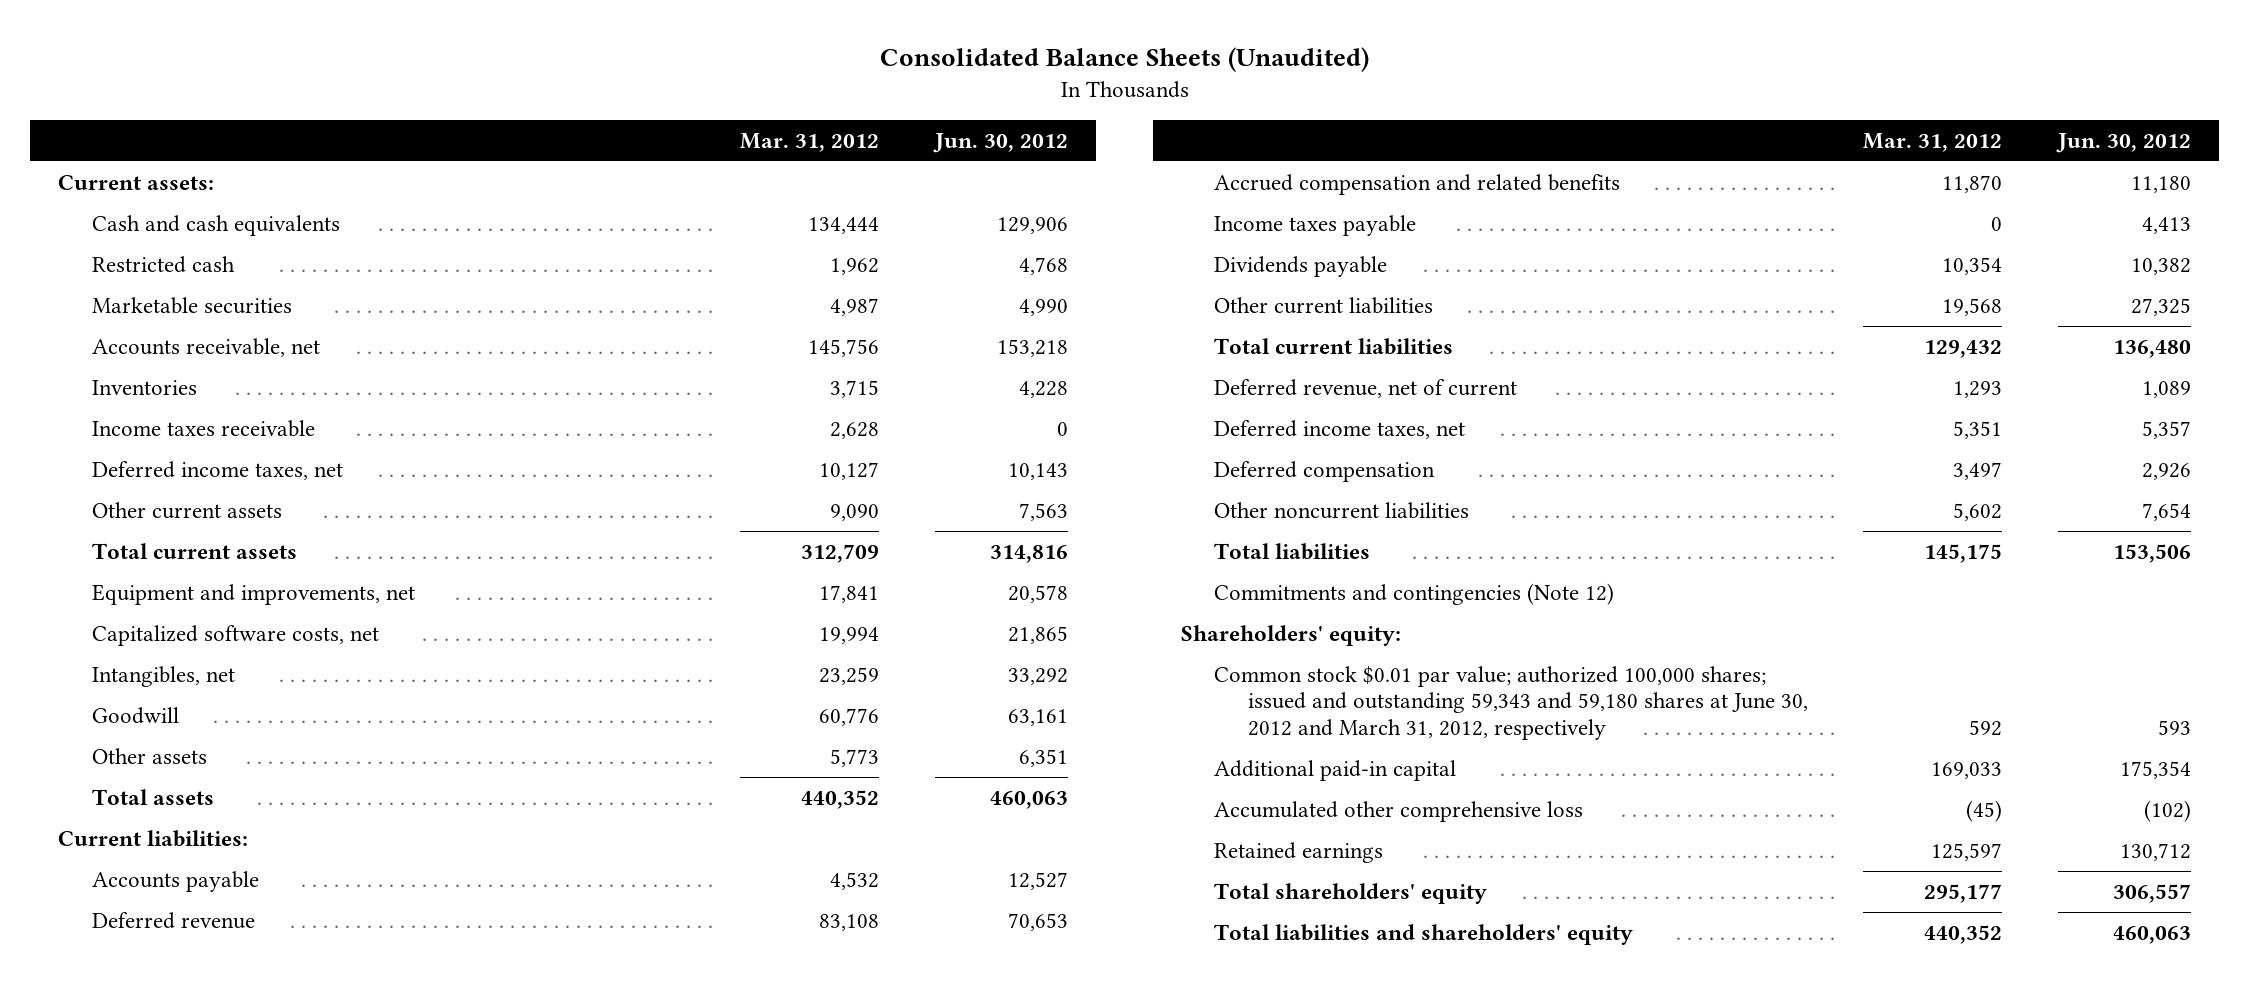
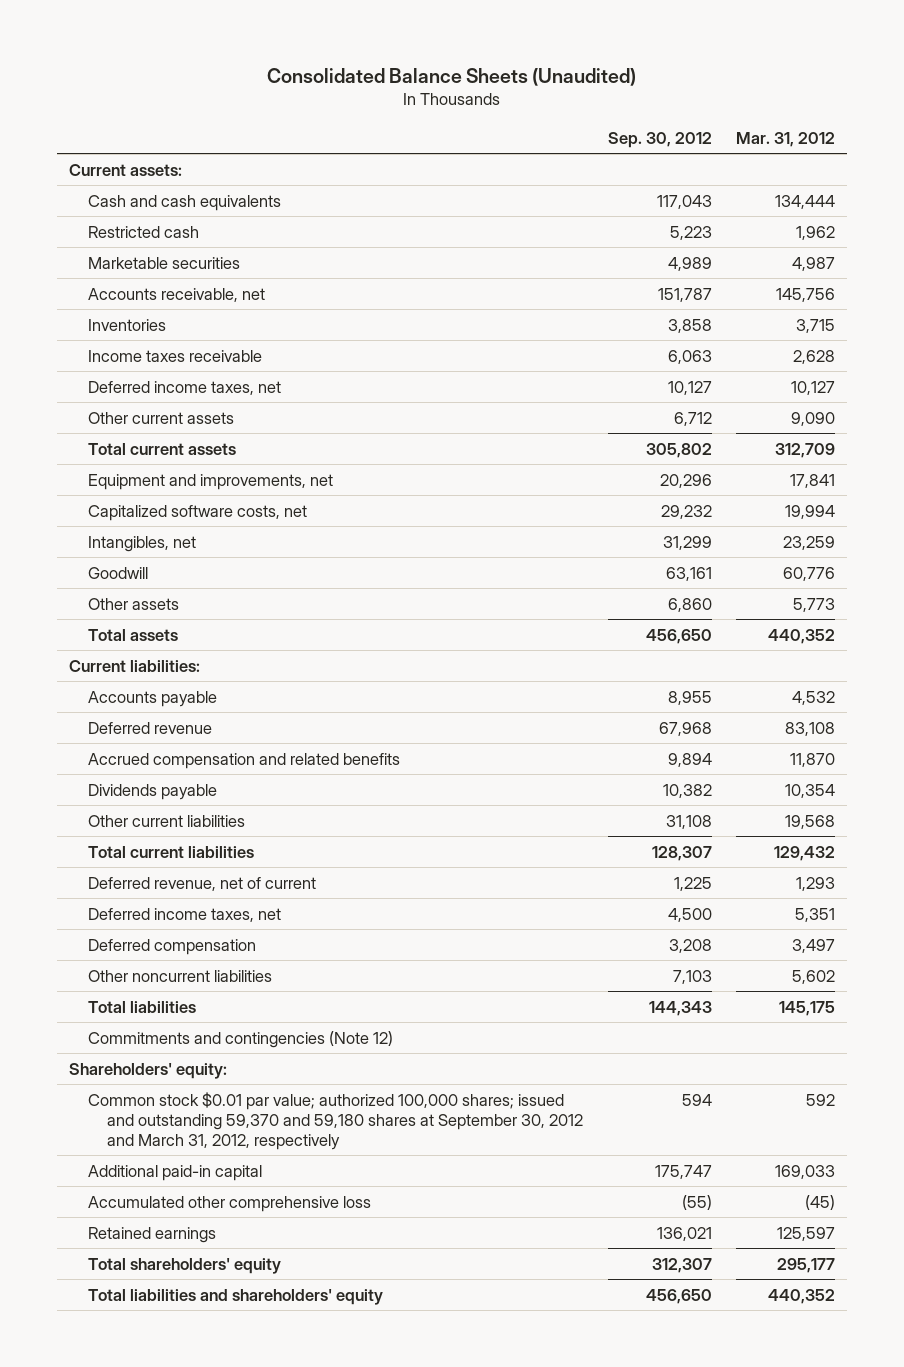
[933,132,1069,153] Jun. 30, 2012 -> none
none -> [607,131,712,148] Sep. 30, 2012
[1214,214,1417,236] Income taxes payable -> none
[1214,665,1808,741] Common stock $0.01 par value; authorized 100,000 shares; issued and outstanding 59,343 and 59,180 shares at June 30, 2012 and March 31, 2012, respectively -> [88,1091,584,1150] Common stock $0.01 par value; authorized 100,000 shares; issued and outstanding 59,370 and 59,180 shares at September 30, 2012 and March 31, 2012, respectively

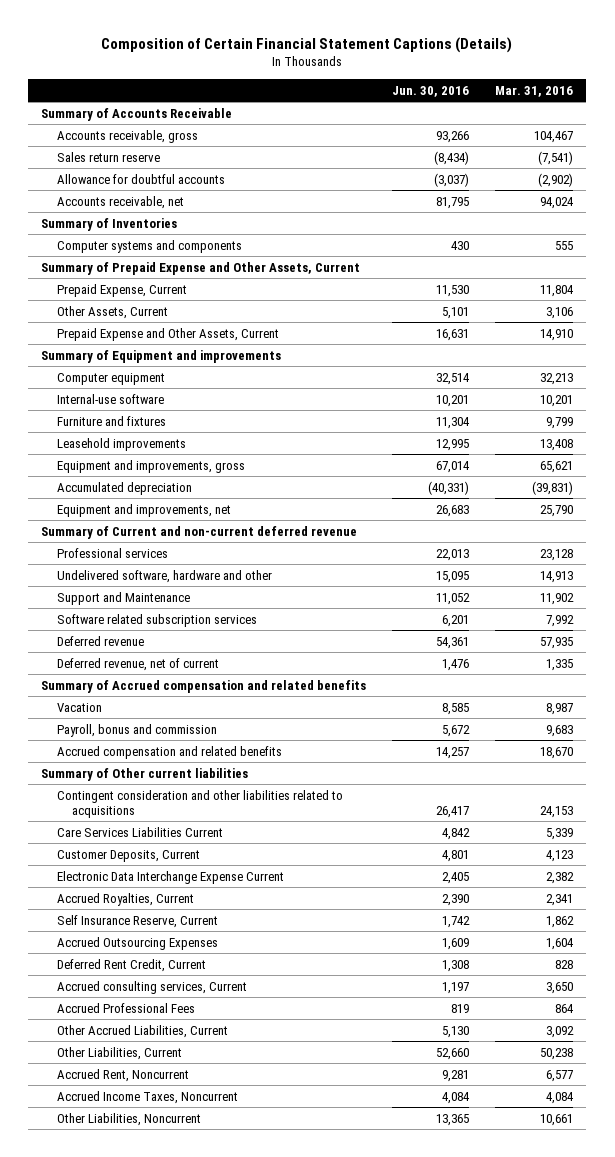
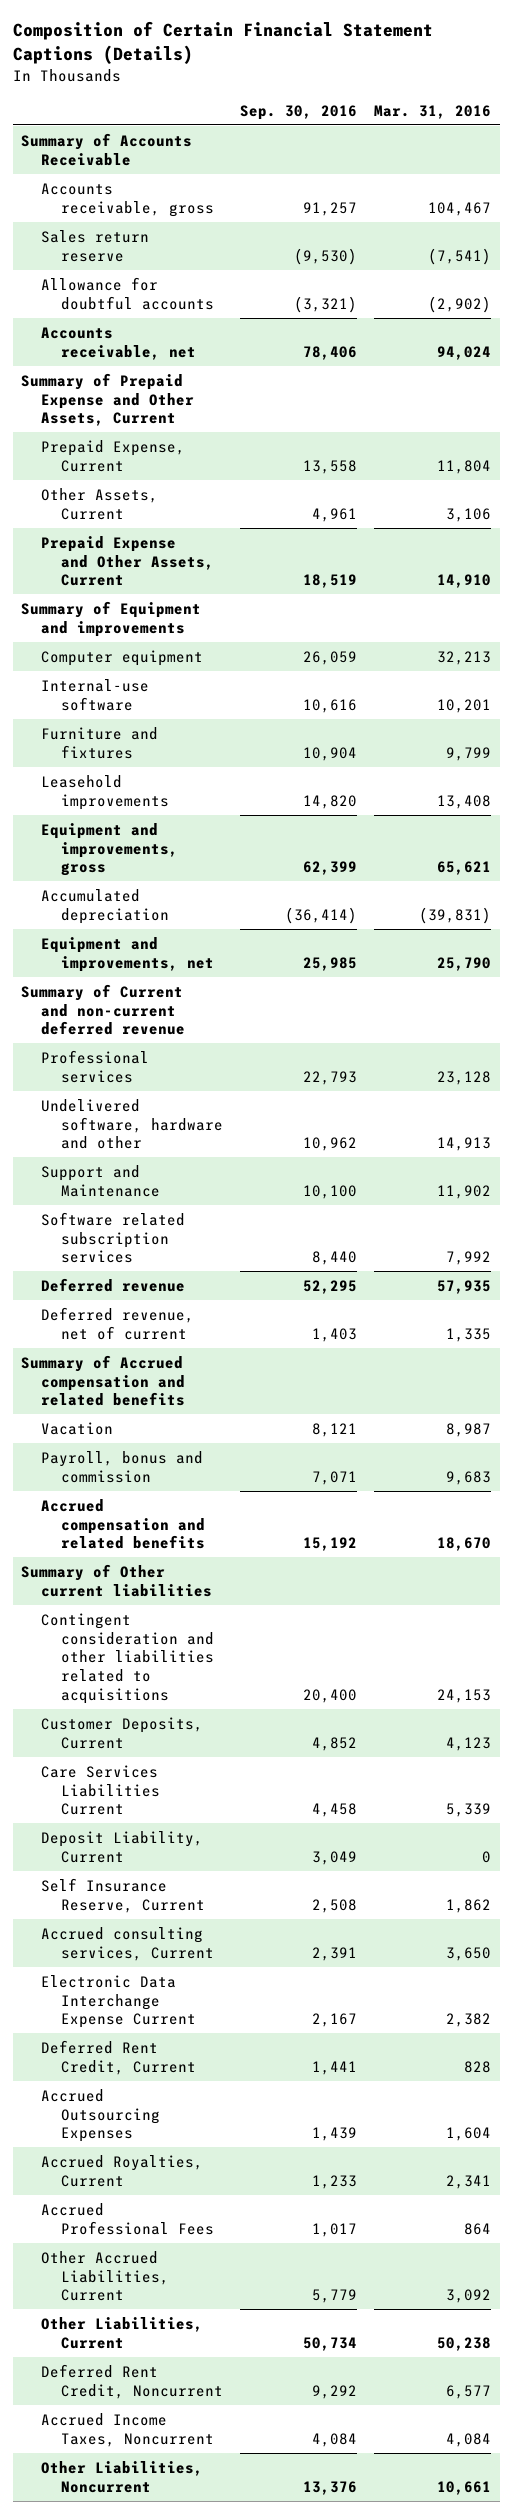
[392,85,470,97] Jun. 30, 2016 -> none
none -> [240,104,358,120] Sep. 30, 2016
[41,217,178,231] Summary of Inventories -> none
[56,239,242,253] Computer systems and components -> none
[56,826,223,837] Care Services Liabilities Current -> [41,1764,161,1816] Care Services Liabilities Current
none -> [41,1830,204,1863] Deposit Liability, Current
[56,870,284,884] Electronic Data Interchange Expense Current -> [41,1974,197,2029] Electronic Data Interchange Expense Current
[56,958,206,972] Deferred Rent Credit, Current -> [41,2039,197,2075] Deferred Rent Credit, Current
[56,936,218,950] Accrued Outsourcing Expenses -> [41,2088,161,2143] Accrued Outsourcing Expenses
[56,892,194,906] Accrued Royalties, Current -> [41,2154,204,2187] Accrued Royalties, Current
[56,1068,189,1082] Accrued Rent, Noncurrent -> [41,2363,224,2399] Deferred Rent Credit, Noncurrent

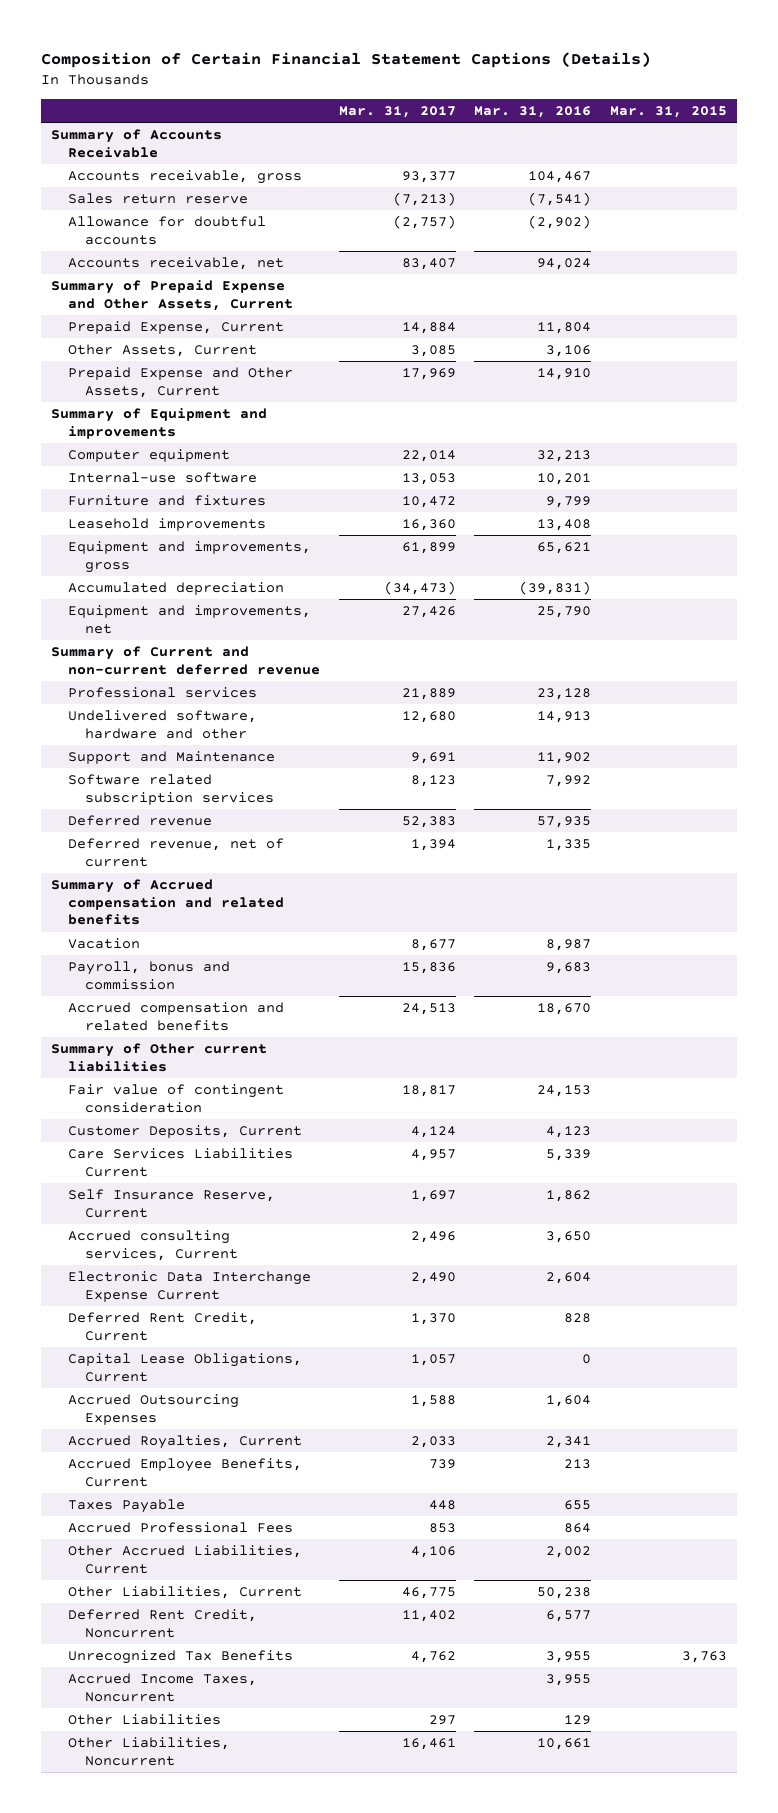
[240,104,358,120] Sep. 30, 2016 -> none
none -> [338,106,456,119] Mar. 31, 2017
none -> [610,106,728,119] Mar. 31, 2015
[41,1612,215,1704] Contingent consideration and other liabilities related to acquisitions -> [67,1084,284,1113] Fair value of contingent consideration
[41,1830,204,1863] Deposit Liability, Current -> none
[446,2013,492,2028] 2,382 -> [546,1272,592,1285] 2,604
none -> [67,1353,302,1382] Capital Lease Obligations, Current
none -> [67,1458,302,1487] Accrued Employee Benefits, Current
none -> [67,1499,185,1514] Taxes Payable
[446,2289,492,2304] 3,092 -> [546,1546,592,1559] 2,002
none -> [67,1650,293,1665] Unrecognized Tax Benefits
[446,2432,492,2447] 4,084 -> [546,1674,592,1687] 3,955
none -> [67,1714,221,1726] Other Liabilities

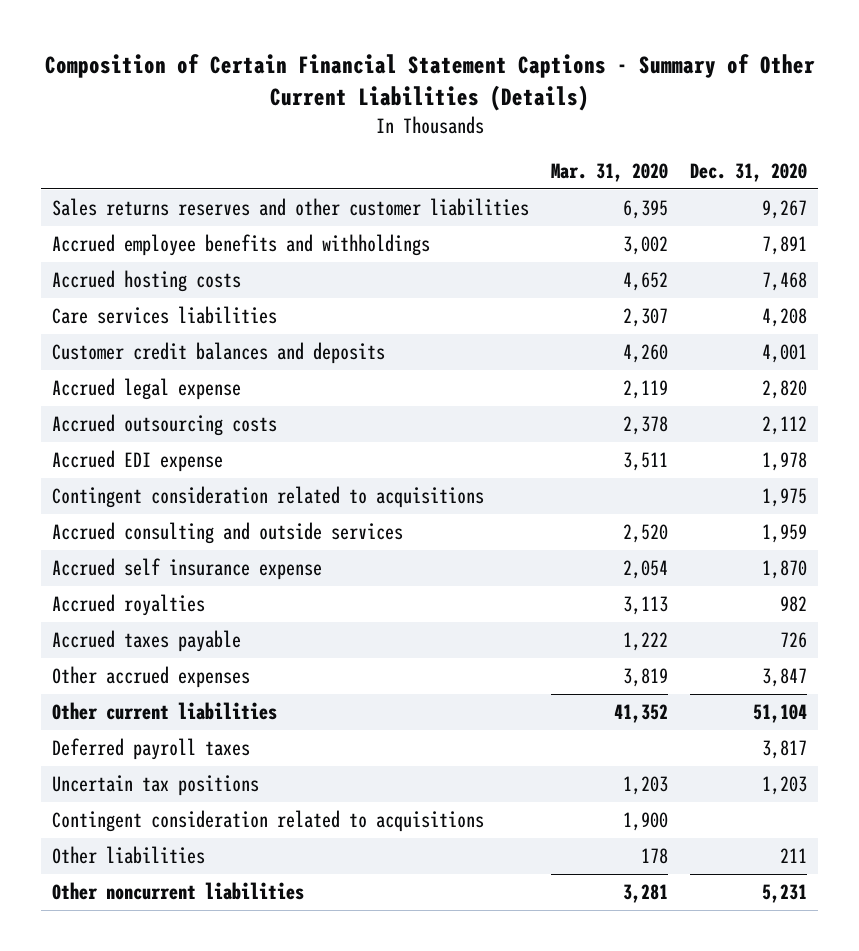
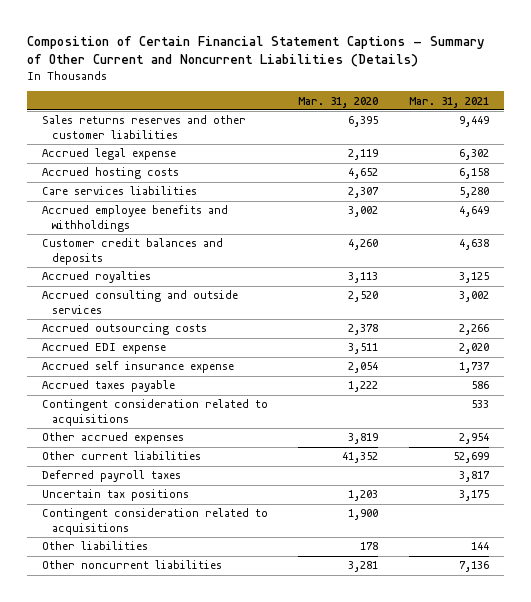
[44,53,815,111] Composition of Certain Financial Statement Captions - Summary of Other Current Liabilities (Details) -> [27,35,486,67] Composition of Certain Financial Statement Captions - Summary of Other Current and Noncurrent Liabilities (Details)
[690,163,808,183] Dec. 31, 2020 -> none
none -> [408,96,489,108] Mar. 31, 2021
[52,378,242,401] Accrued legal expense -> [42,148,177,161] Accrued legal expense
[52,234,431,257] Accrued employee benefits and withholdings -> [42,205,229,232] Accrued employee benefits and withholdings
[52,594,206,617] Accrued royalties -> [42,271,152,284] Accrued royalties
[52,522,404,545] Accrued consulting and outside services -> [42,290,239,314] Accrued consulting and outside services
[52,486,485,509] Contingent consideration related to acquisitions -> [42,399,269,426] Contingent consideration related to acquisitions

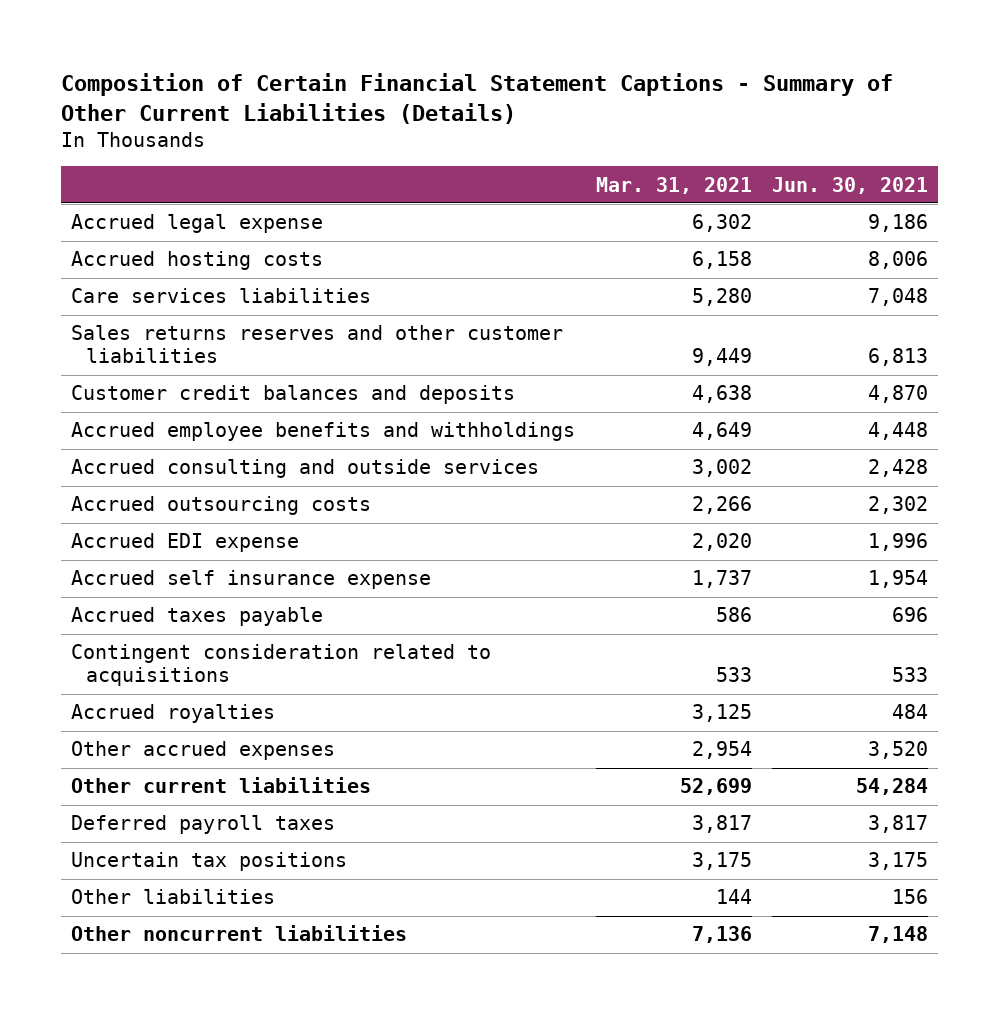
[27,35,486,67] Composition of Certain Financial Statement Captions - Summary of Other Current and Noncurrent Liabilities (Details) -> [61,73,894,124] Composition of Certain Financial Statement Captions - Summary of Other Current Liabilities (Details)
[298,96,379,108] Mar. 31, 2020 -> none
none -> [771,176,928,194] Jun. 30, 2021
[42,115,247,139] Sales returns reserves and other customer liabilities -> [71,325,564,364] Sales returns reserves and other customer liabilities
[42,205,229,232] Accrued employee benefits and withholdings -> [71,422,576,442] Accrued employee benefits and withholdings
[42,271,152,284] Accrued royalties -> [71,704,276,724] Accrued royalties
[42,508,269,535] Contingent consideration related to acquisitions -> none

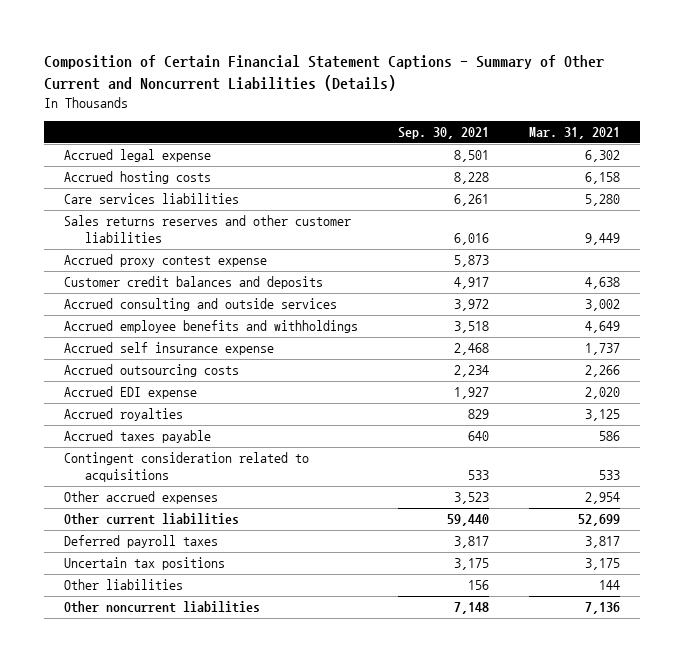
[61,73,894,124] Composition of Certain Financial Statement Captions - Summary of Other Current Liabilities (Details) -> [44,55,605,92] Composition of Certain Financial Statement Captions - Summary of Other Current and Noncurrent Liabilities (Details)
[771,176,928,194] Jun. 30, 2021 -> none
none -> [397,127,489,140] Sep. 30, 2021
none -> [64,254,268,268] Accrued proxy contest expense
[71,422,576,442] Accrued employee benefits and withholdings -> [64,320,359,334] Accrued employee benefits and withholdings
[71,570,432,590] Accrued self insurance expense -> [64,342,275,356] Accrued self insurance expense
[71,704,276,724] Accrued royalties -> [64,408,184,422] Accrued royalties

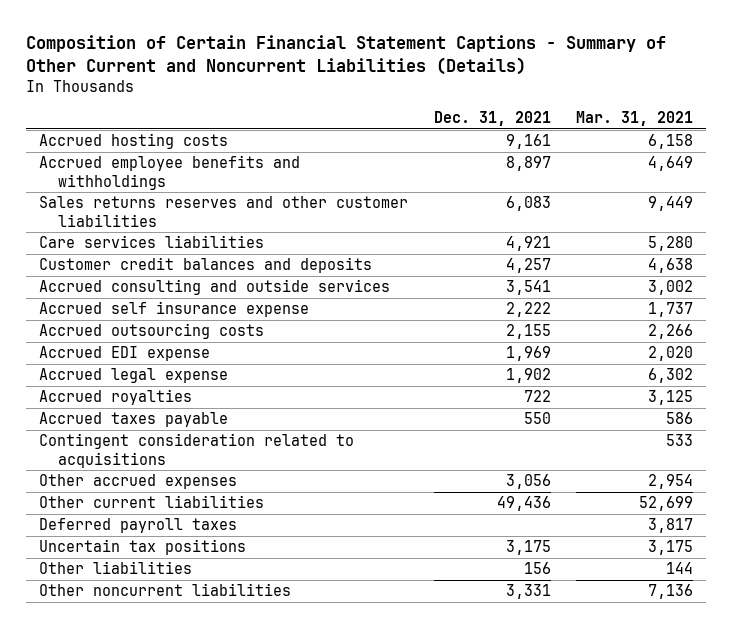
[397,127,489,140] Sep. 30, 2021 -> none
none -> [433,111,551,127] Dec. 31, 2021
[64,320,359,334] Accrued employee benefits and withholdings -> [39,155,301,190] Accrued employee benefits and withholdings
[64,254,268,268] Accrued proxy contest expense -> none
[64,193,240,205] Care services liabilities -> [39,235,265,249] Care services liabilities
[64,149,212,163] Accrued legal expense -> [39,368,229,384] Accrued legal expense

